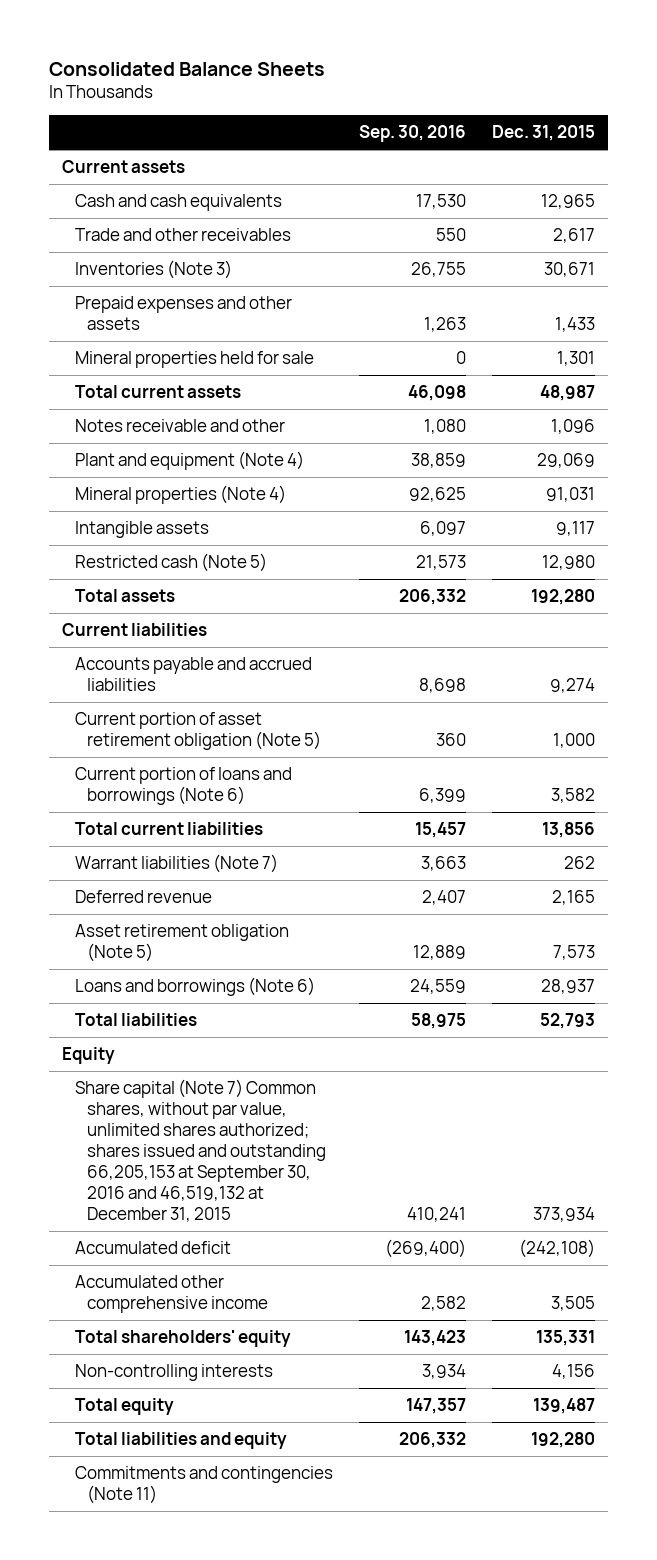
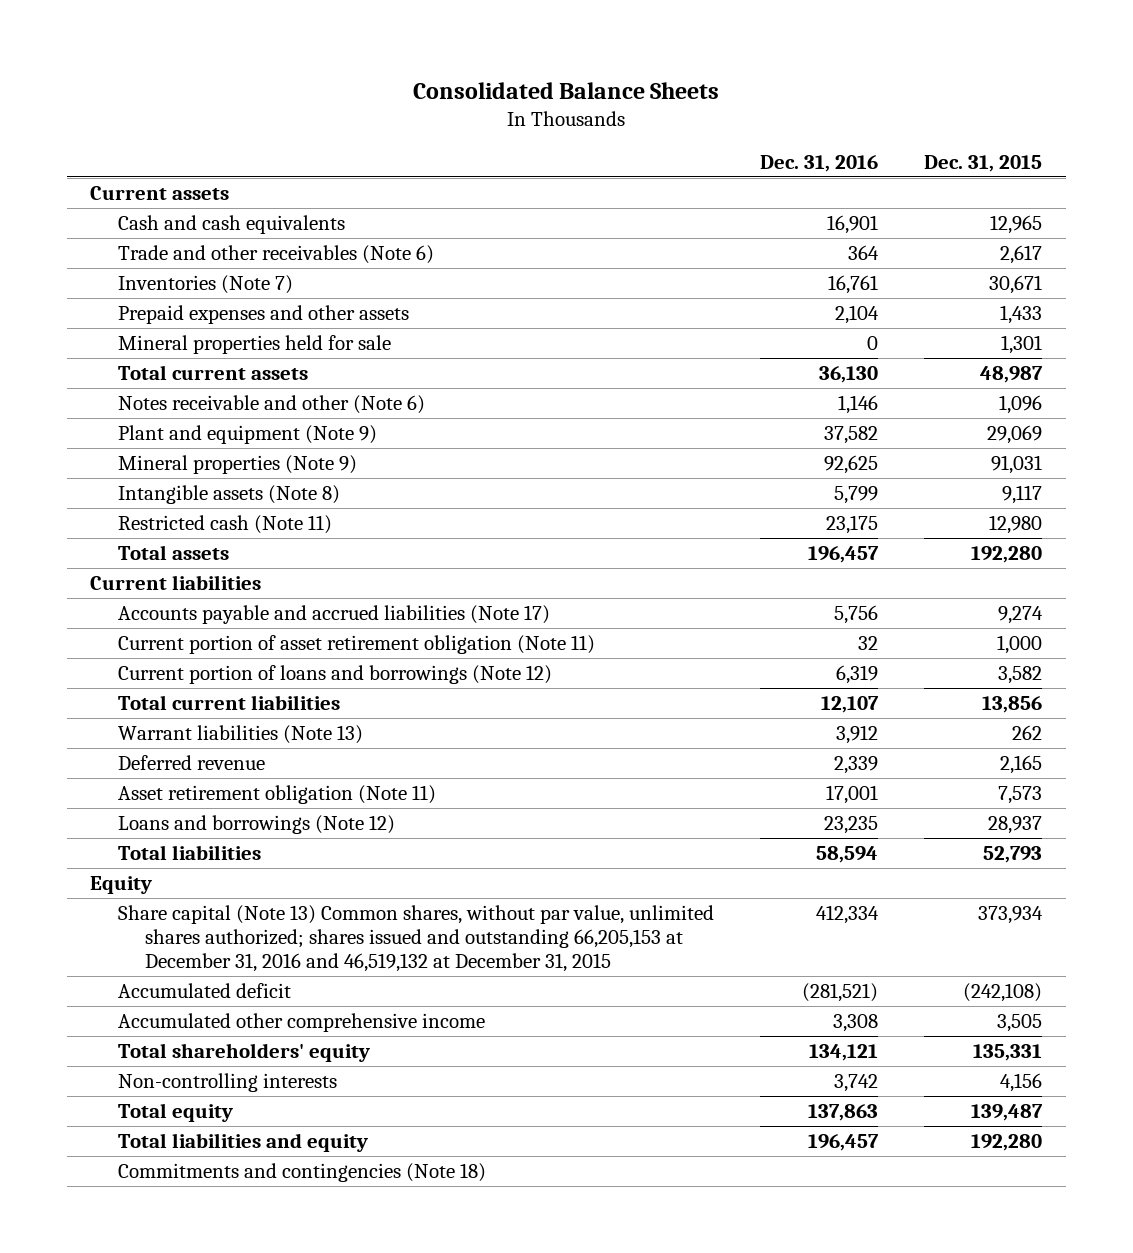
[358,125,466,143] Sep. 30, 2016 -> none
none -> [760,154,879,172] Dec. 31, 2016
[74,228,291,242] Trade and other receivables -> [117,244,434,264] Trade and other receivables (Note 6)
[74,260,232,280] Inventories (Note 3) -> [117,274,293,294] Inventories (Note 7)
[74,419,285,433] Notes receivable and other -> [117,394,425,414] Notes receivable and other (Note 6)
[74,451,304,471] Plant and equipment (Note 4) -> [117,424,377,444] Plant and equipment (Note 9)
[74,485,286,505] Mineral properties (Note 4) -> [117,454,357,474] Mineral properties (Note 9)
[74,521,209,539] Intangible assets -> [117,484,340,504] Intangible assets (Note 8)
[74,553,267,573] Restricted cash (Note 5) -> [117,514,332,534] Restricted cash (Note 11)
[74,657,312,692] Accounts payable and accrued liabilities -> [117,604,550,624] Accounts payable and accrued liabilities (Note 17)
[74,712,322,751] Current portion of asset retirement obligation (Note 5) -> [117,634,595,654] Current portion of asset retirement obligation (Note 11)
[74,767,292,806] Current portion of loans and borrowings (Note 6) -> [117,664,552,684] Current portion of loans and borrowings (Note 12)
[74,854,278,874] Warrant liabilities (Note 7) -> [117,724,363,744] Warrant liabilities (Note 13)
[74,924,289,963] Asset retirement obligation (Note 5) -> [117,784,436,804] Asset retirement obligation (Note 11)
[74,977,315,997] Loans and borrowings (Note 6) -> [117,814,395,834] Loans and borrowings (Note 12)
[74,1079,327,1223] Share capital (Note 7) Common shares, without par value, unlimited shares authorized; shares issued and outstanding 66,205,153 at September 30, 2016 and 46,519,132 at December 31, 2015 -> [117,904,714,972] Share capital (Note 13) Common shares, without par value, unlimited shares authorized; shares issued and outstanding 66,205,153 at December 31, 2016 and 46,519,132 at December 31, 2015
[74,1466,333,1505] Commitments and contingencies (Note 11) -> [117,1162,486,1182] Commitments and contingencies (Note 18)

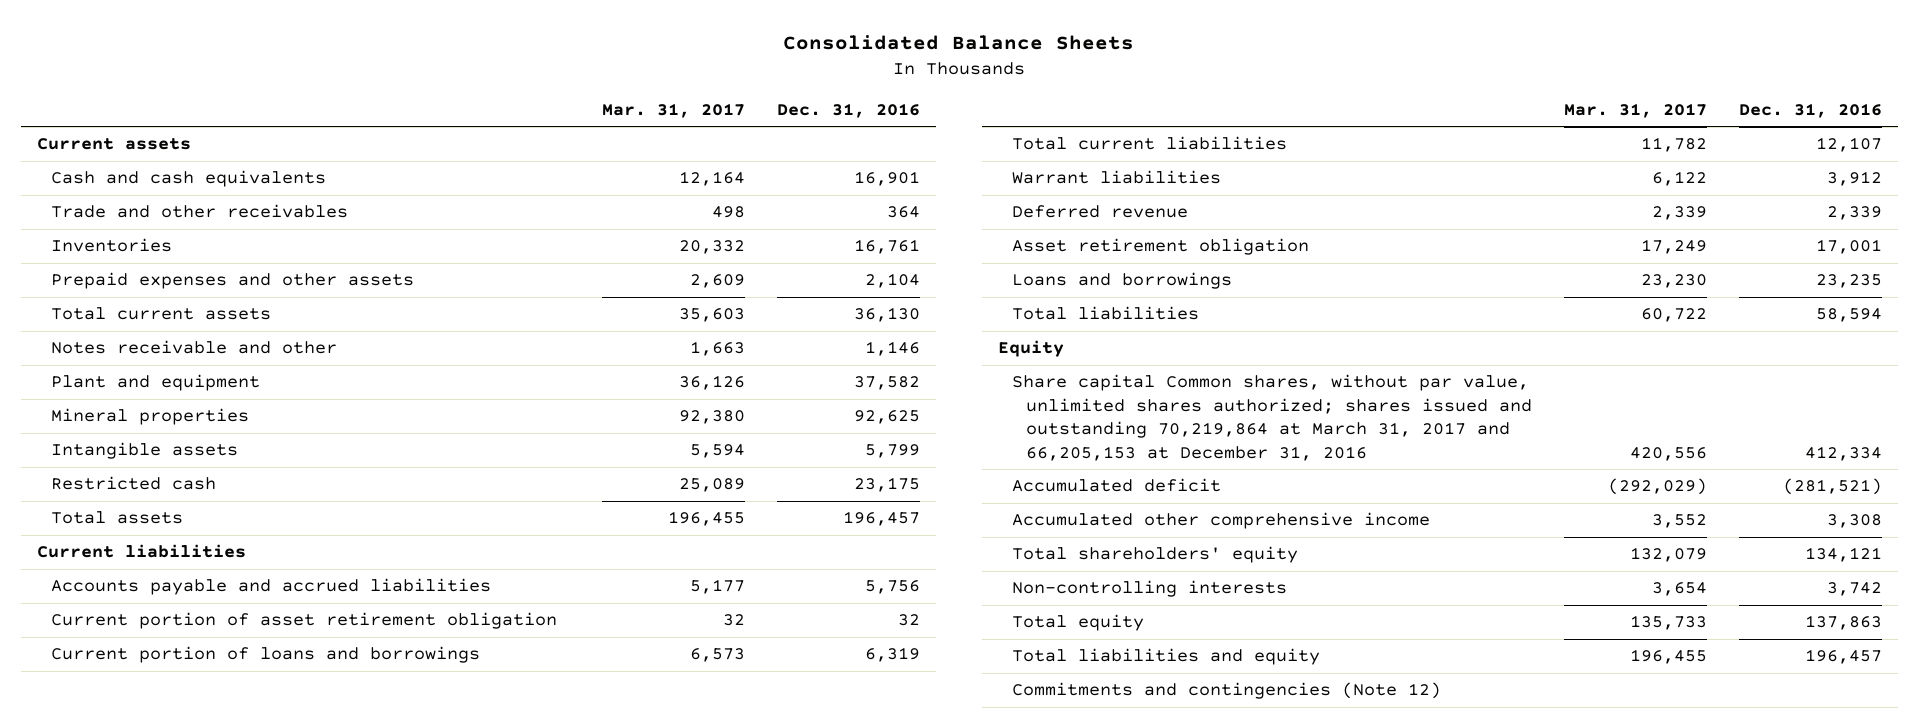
[924,154,1043,172] Dec. 31, 2015 -> none
none -> [602,102,746,118] Mar. 31, 2017
[117,244,434,264] Trade and other receivables (Note 6) -> [50,204,348,219] Trade and other receivables
[117,274,293,294] Inventories (Note 7) -> [50,238,172,253] Inventories
[117,334,391,354] Mineral properties held for sale -> none
[117,394,425,414] Notes receivable and other (Note 6) -> [50,340,337,355] Notes receivable and other
[117,424,377,444] Plant and equipment (Note 9) -> [50,374,260,392] Plant and equipment
[117,454,357,474] Mineral properties (Note 9) -> [50,408,249,426] Mineral properties
[117,484,340,504] Intangible assets (Note 8) -> [50,442,238,460] Intangible assets
[117,514,332,534] Restricted cash (Note 11) -> [50,476,216,491] Restricted cash
[117,604,550,624] Accounts payable and accrued liabilities (Note 17) -> [50,578,491,596] Accounts payable and accrued liabilities
[117,634,595,654] Current portion of asset retirement obligation (Note 11) -> [50,612,557,630] Current portion of asset retirement obligation
[117,664,552,684] Current portion of loans and borrowings (Note 12) -> [50,646,480,664] Current portion of loans and borrowings
[117,724,363,744] Warrant liabilities (Note 13) -> [1012,170,1222,185] Warrant liabilities
[117,784,436,804] Asset retirement obligation (Note 11) -> [1012,238,1310,256] Asset retirement obligation
[117,814,395,834] Loans and borrowings (Note 12) -> [1012,272,1233,290] Loans and borrowings
[117,904,714,972] Share capital (Note 13) Common shares, without par value, unlimited shares authorized; shares issued and outstanding 66,205,153 at December 31, 2016 and 46,519,132 at December 31, 2015 -> [1012,374,1533,461] Share capital Common shares, without par value, unlimited shares authorized; shares issued and outstanding 70,219,864 at March 31, 2017 and 66,205,153 at December 31, 2016
[117,1162,486,1182] Commitments and contingencies (Note 18) -> [1012,682,1442,700] Commitments and contingencies (Note 12)

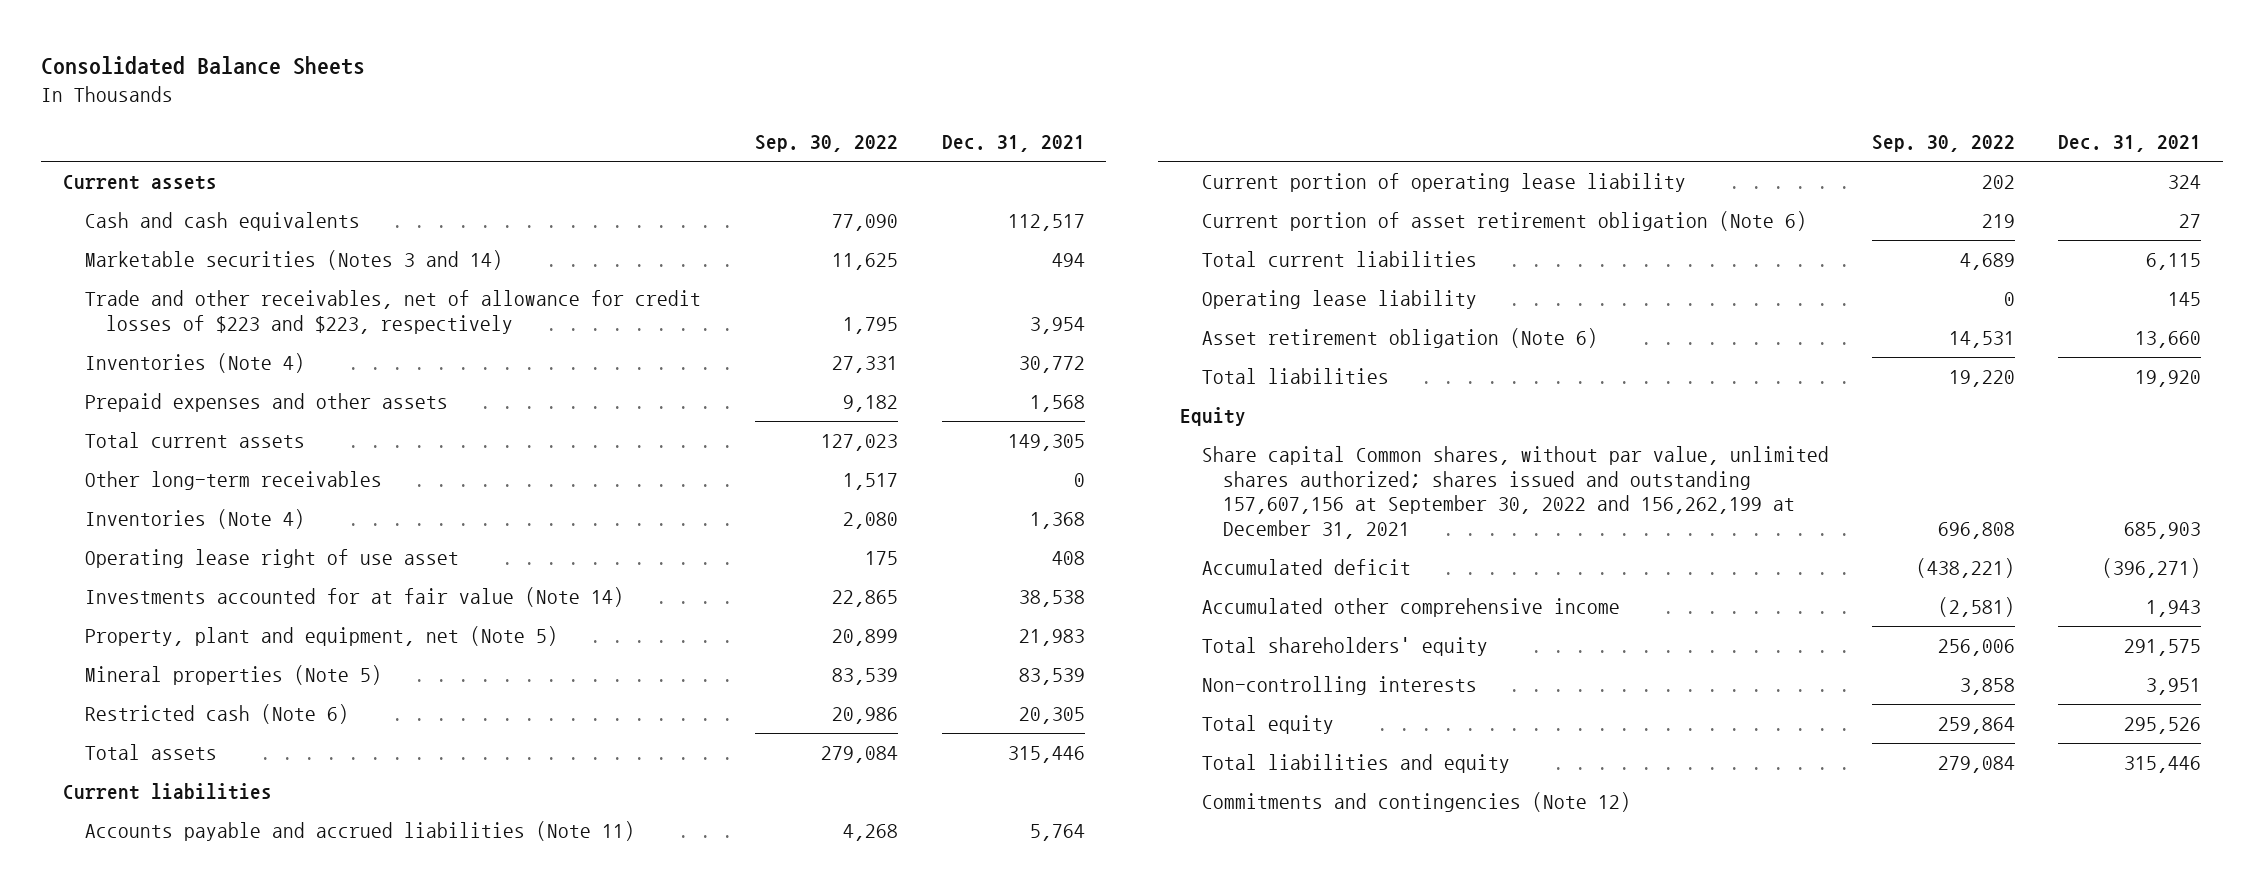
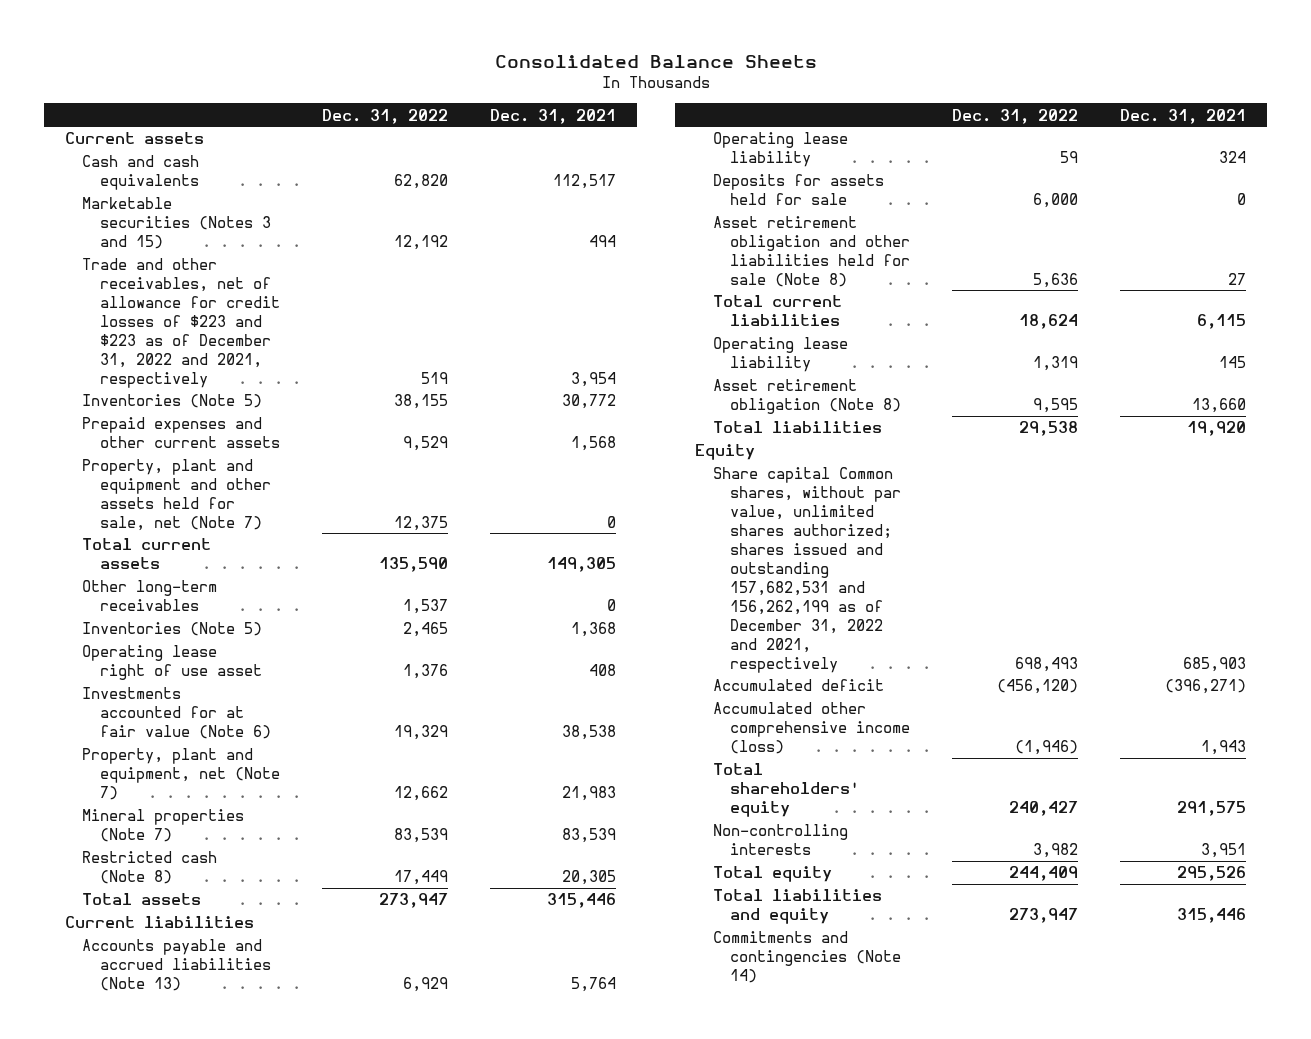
[755,135,899,153] Sep. 30, 2022 -> none
none -> [321,108,448,124] Dec. 31, 2022
[84,250,503,271] Marketable securities (Notes 3 and 14) -> [82,197,271,249] Marketable securities (Notes 3 and 15)
[84,290,701,334] Trade and other receivables, net of allowance for credit losses of $223 and $223, respectively -> [82,258,280,388] Trade and other receivables, net of allowance for credit losses of $223 and $223 as of December 31, 2022 and 2021, respectively
[84,353,305,374] Inventories (Note 4) -> [82,394,263,409] Inventories (Note 5)
[84,393,448,413] Prepaid expenses and other assets -> [82,417,280,449] Prepaid expenses and other current assets
none -> [82,459,271,531] Property, plant and equipment and other assets held for sale, net (Note 7)
[84,509,305,530] Inventories (Note 4) -> [82,622,263,637] Inventories (Note 5)
[84,587,624,608] Investments accounted for at fair value (Note 14) -> [82,687,271,739] Investments accounted for at fair value (Note 6)
[84,626,558,647] Property, plant and equipment, net (Note 5) -> [82,748,280,800] Property, plant and equipment, net (Note 7)
[84,665,382,686] Mineral properties (Note 5) -> [82,809,245,843] Mineral properties (Note 7)
[84,704,349,725] Restricted cash (Note 6) -> [82,851,218,885] Restricted cash (Note 8)
[1201,211,1807,232] Current portion of asset retirement obligation (Note 6) -> none
[84,821,635,842] Accounts payable and accrued liabilities (Note 11) -> [82,939,271,991] Accounts payable and accrued liabilities (Note 13)
[1201,173,1686,193] Current portion of operating lease liability -> [712,132,848,168] Operating lease liability
none -> [712,174,884,206] Deposits for assets held for sale
none -> [712,216,911,287] Asset retirement obligation and other liabilities held for sale (Note 8)
[1201,328,1598,349] Asset retirement obligation (Note 6) -> [712,379,902,415] Asset retirement obligation (Note 8)
[1201,446,1829,539] Share capital Common shares, without par value, unlimited shares authorized; shares issued and outstanding 157,607,156 at September 30, 2022 and 156,262,199 at December 31, 2021 -> [712,467,902,673] Share capital Common shares, without par value, unlimited shares authorized; shares issued and outstanding 157,682,531 and 156,262,199 as of December 31, 2022 and 2021, respectively
[1201,598,1620,618] Accumulated other comprehensive income -> [712,702,911,754] Accumulated other comprehensive income (loss)
[1201,792,1631,813] Commitments and contingencies (Note 12) -> [712,931,902,983] Commitments and contingencies (Note 14)

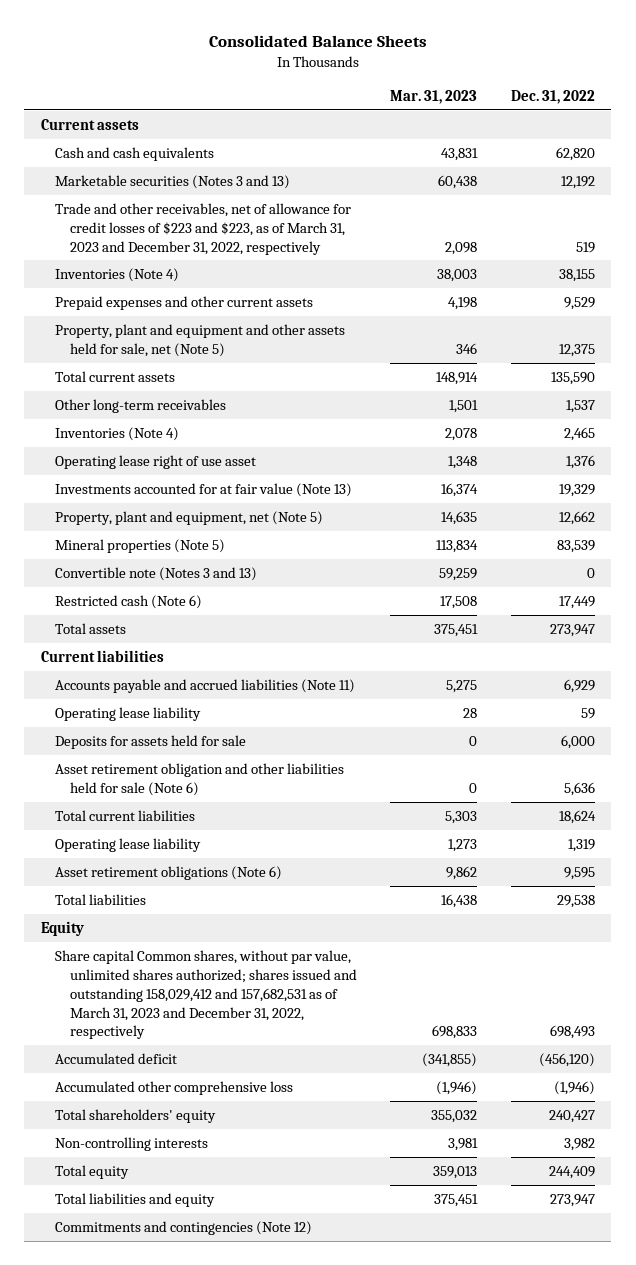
[489,108,616,124] Dec. 31, 2021 -> none
none -> [390,90,478,105] Mar. 31, 2023
[82,197,271,249] Marketable securities (Notes 3 and 15) -> [55,174,291,189] Marketable securities (Notes 3 and 13)
[82,258,280,388] Trade and other receivables, net of allowance for credit losses of $223 and $223 as of December 31, 2022 and 2021, respectively -> [55,202,352,255] Trade and other receivables, net of allowance for credit losses of $223 and $223, as of March 31, 2023 and December 31, 2022, respectively
[82,394,263,409] Inventories (Note 5) -> [55,267,180,282] Inventories (Note 4)
[82,459,271,531] Property, plant and equipment and other assets held for sale, net (Note 7) -> [55,323,346,357] Property, plant and equipment and other assets held for sale, net (Note 5)
[82,622,263,637] Inventories (Note 5) -> [55,426,180,441] Inventories (Note 4)
[82,687,271,739] Investments accounted for at fair value (Note 6) -> [55,482,353,497] Investments accounted for at fair value (Note 13)
[82,748,280,800] Property, plant and equipment, net (Note 7) -> [55,510,324,525] Property, plant and equipment, net (Note 5)
[82,809,245,843] Mineral properties (Note 7) -> [55,538,226,553] Mineral properties (Note 5)
none -> [55,566,258,581] Convertible note (Notes 3 and 13)
[82,851,218,885] Restricted cash (Note 8) -> [55,594,203,609] Restricted cash (Note 6)
[82,939,271,991] Accounts payable and accrued liabilities (Note 13) -> [55,678,356,693] Accounts payable and accrued liabilities (Note 11)
[712,216,911,287] Asset retirement obligation and other liabilities held for sale (Note 8) -> [55,762,345,796] Asset retirement obligation and other liabilities held for sale (Note 6)
[712,379,902,415] Asset retirement obligation (Note 8) -> [55,865,283,880] Asset retirement obligations (Note 6)
[712,467,902,673] Share capital Common shares, without par value, unlimited shares authorized; shares issued and outstanding 157,682,531 and 156,262,199 as of December 31, 2022 and 2021, respectively -> [55,949,357,1040] Share capital Common shares, without par value, unlimited shares authorized; shares issued and outstanding 158,029,412 and 157,682,531 as of March 31, 2023 and December 31, 2022, respectively
[712,702,911,754] Accumulated other comprehensive income (loss) -> [55,1080,294,1095] Accumulated other comprehensive loss
[712,931,902,983] Commitments and contingencies (Note 14) -> [55,1220,313,1235] Commitments and contingencies (Note 12)

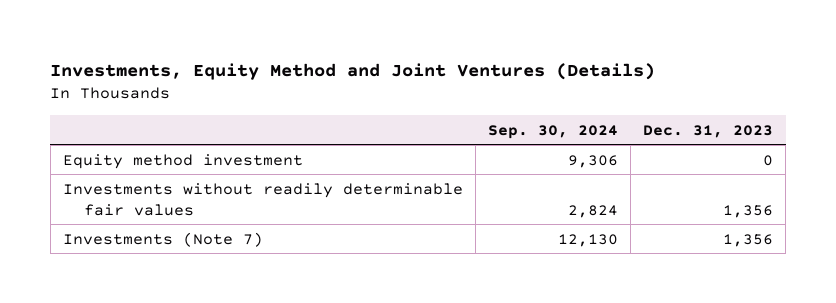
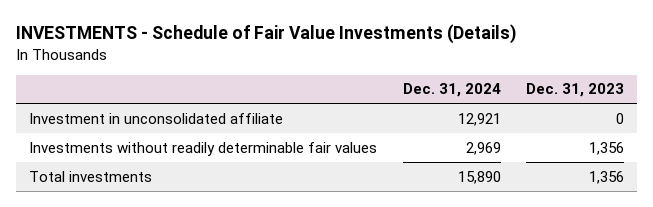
[50,63,656,81] Investments, Equity Method and Joint Ventures (Details) -> [16,24,517,45] INVESTMENTS - Schedule of Fair Value Investments (Details)
[487,124,618,139] Sep. 30, 2024 -> none
none -> [402,83,501,98] Dec. 31, 2024
[62,153,303,169] Equity method investment -> [28,112,283,124] Investment in unconsolidated affiliate
[62,231,263,247] Investments (Note 7) -> [28,170,152,182] Total investments

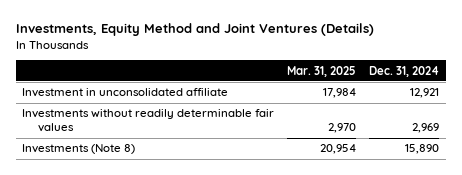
[16,24,517,45] INVESTMENTS - Schedule of Fair Value Investments (Details) -> [15,23,374,37] Investments, Equity Method and Joint Ventures (Details)
[526,83,625,98] Dec. 31, 2023 -> none
none -> [287,65,357,77] Mar. 31, 2025
[28,170,152,182] Total investments -> [22,144,136,155] Investments (Note 8)

